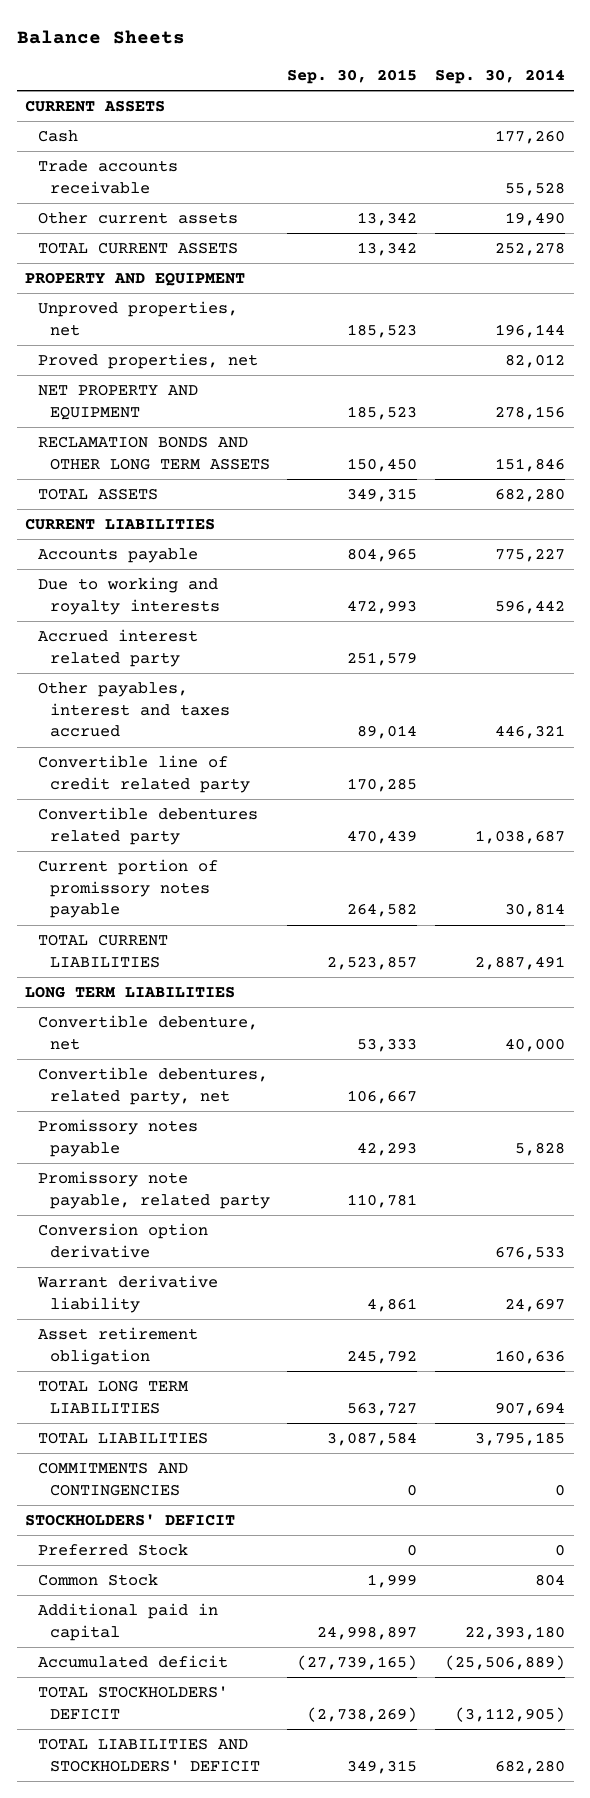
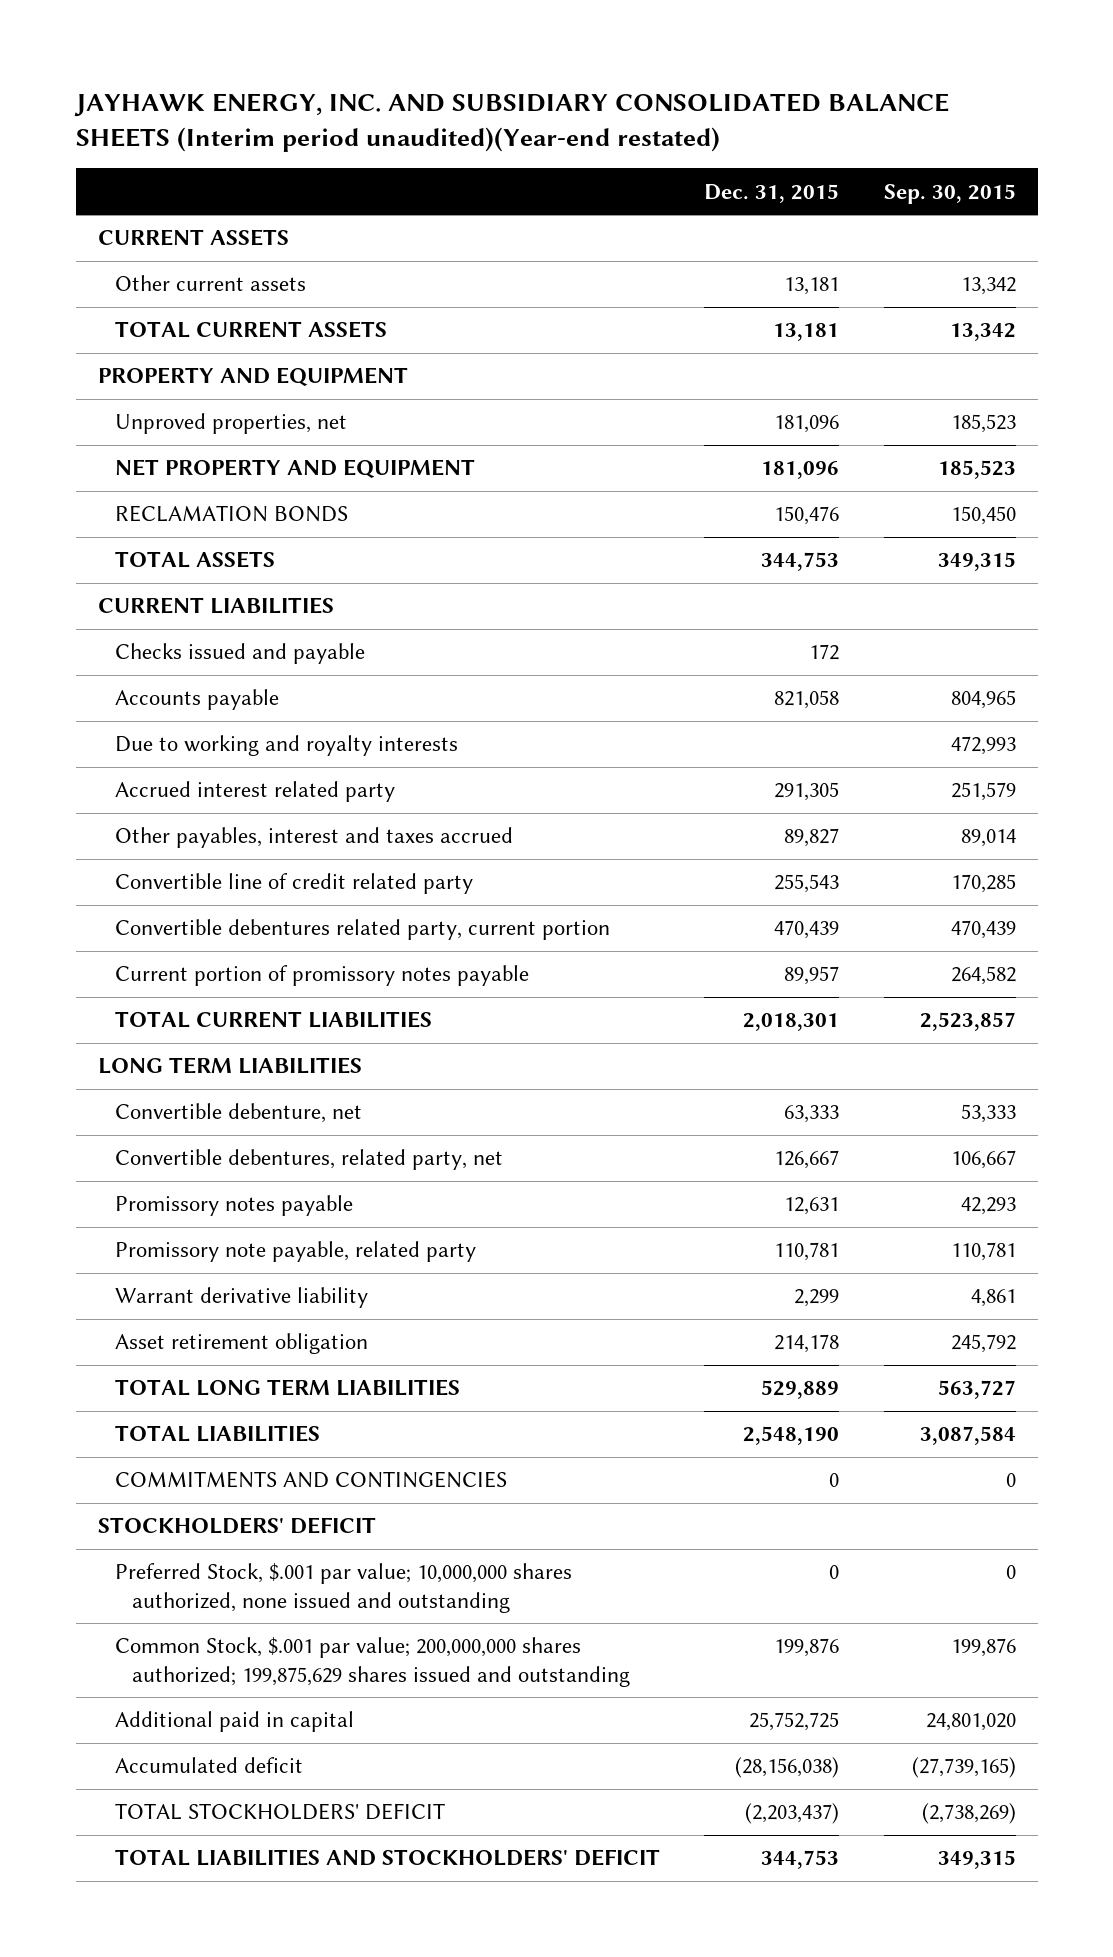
[16,29,185,44] Balance Sheets -> [73,92,949,152] JAYHAWK ENERGY, INC. AND SUBSIDIARY CONSOLIDATED BALANCE SHEETS (Interim period unaudited)(Year-end restated)
[434,68,565,84] Sep. 30, 2014 -> none
none -> [704,183,840,203] Dec. 31, 2015
[37,130,78,143] Cash -> none
[37,160,178,194] Trade accounts receivable -> none
[37,353,258,370] Proved properties, net -> none
[37,436,270,470] RECLAMATION BONDS AND OTHER LONG TERM ASSETS -> [115,505,349,523] RECLAMATION BONDS
none -> [115,643,366,665] Checks issued and payable
[37,807,258,845] Convertible debentures related party -> [115,919,611,941] Convertible debentures related party, current portion
[37,1223,208,1258] Conversion option derivative -> none
[37,1574,158,1587] Common Stock -> none
[37,1544,188,1557] Preferred Stock -> [115,1563,573,1613] Preferred Stock, $.001 par value; 10,000,000 shares authorized, none issued and outstanding
none -> [115,1637,631,1687] Common Stock, $.001 par value; 200,000,000 shares authorized; 199,875,629 shares issued and outstanding
[317,1625,418,1640] 24,998,897 -> [925,1713,1016,1732] 24,801,020

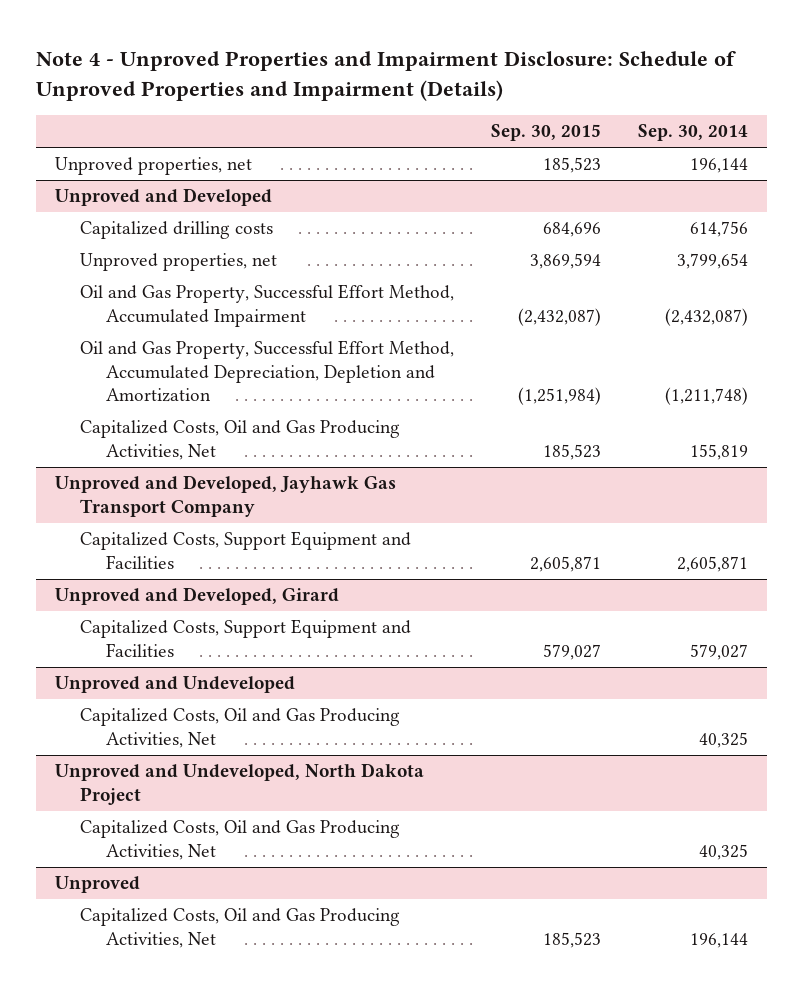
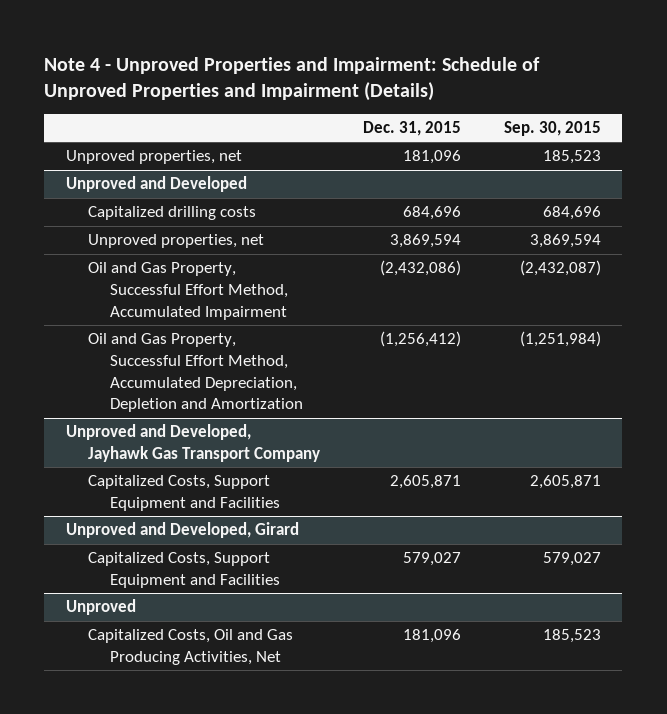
[36,51,737,101] Note 4 - Unproved Properties and Impairment Disclosure: Schedule of Unproved Properties and Impairment (Details) -> [44,56,541,101] Note 4 - Unproved Properties and Impairment: Schedule of Unproved Properties and Impairment (Details)
[638,124,749,142] Sep. 30, 2014 -> none
none -> [362,120,461,136] Dec. 31, 2015
[80,420,401,460] Capitalized Costs, Oil and Gas Producing Activities, Net -> none
[54,676,295,694] Unproved and Undeveloped -> none
[80,708,401,748] Capitalized Costs, Oil and Gas Producing Activities, Net -> none
[54,763,424,805] Unproved and Undeveloped, North Dakota Project -> none
[80,820,401,860] Capitalized Costs, Oil and Gas Producing Activities, Net -> none

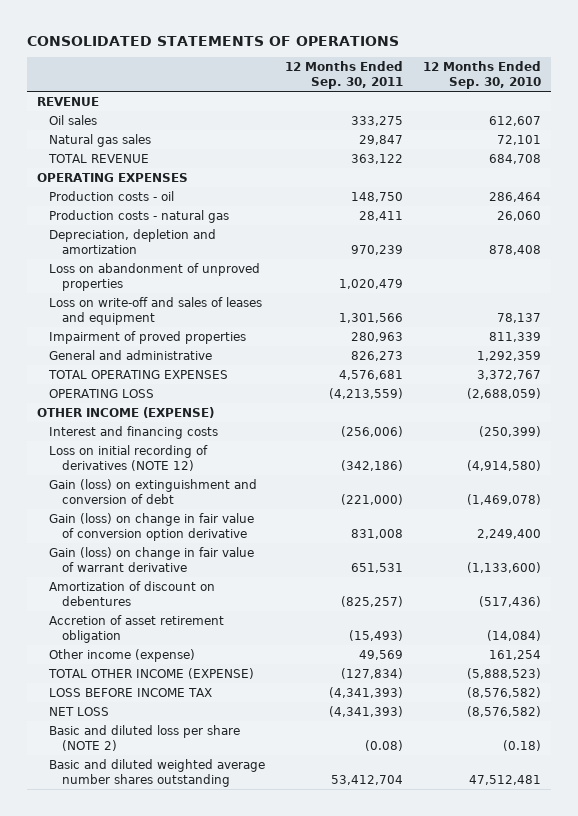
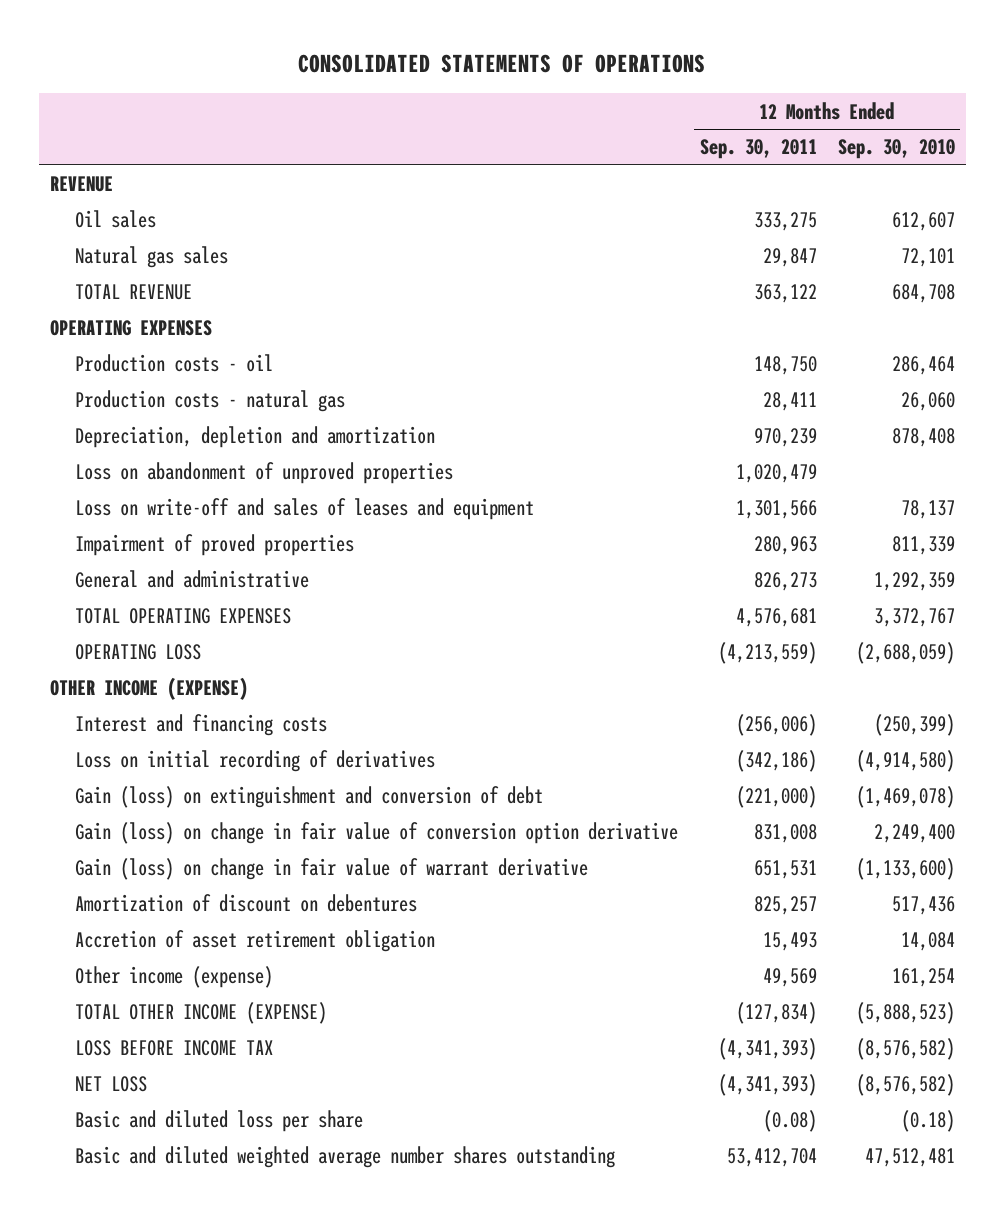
[49,444,209,471] Loss on initial recording of derivatives (NOTE 12) -> [75,750,436,773] Loss on initial recording of derivatives
[341,595,404,607] (825,257) -> [753,896,817,916] 825,257
[478,595,541,607] (517,436) -> [891,896,955,916] 517,436
[349,629,404,641] (15,493) -> [762,932,817,952] 15,493
[486,629,541,641] (14,084) -> [900,932,955,952] 14,084
[49,724,241,751] Basic and diluted loss per share (NOTE 2) -> [75,1110,364,1133] Basic and diluted loss per share

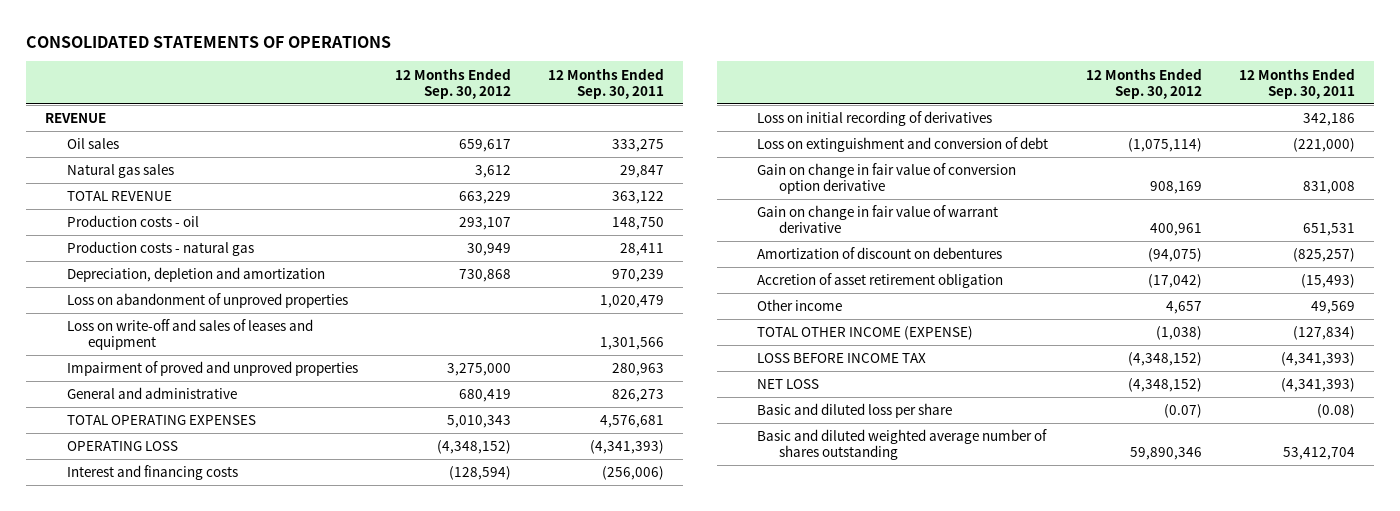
[837,139,955,160] Sep. 30, 2010 -> none
none -> [395,67,512,99] 12 Months Ended Sep. 30, 2012
[49,320,212,337] OPERATING EXPENSES -> none
[75,534,355,557] Impairment of proved properties -> [66,361,358,377] Impairment of proved and unproved properties
[49,677,248,701] OTHER INCOME (EXPENSE) -> none
[717,642,817,665] (4,213,559) -> [590,440,665,455] (4,341,393)
[735,750,817,773] (342,186) -> [1302,113,1355,127] 342,186
[75,786,544,809] Gain (loss) on extinguishment and conversion of debt -> [757,137,1049,153] Loss on extinguishment and conversion of debt
[75,822,679,845] Gain (loss) on change in fair value of conversion option derivative -> [757,163,1017,195] Gain on change in fair value of conversion option derivative
[75,858,589,881] Gain (loss) on change in fair value of warrant derivative -> [757,205,999,234] Gain on change in fair value of warrant derivative
[753,896,817,916] 825,257 -> [1292,248,1355,263] (825,257)
[762,932,817,952] 15,493 -> [1300,274,1355,289] (15,493)
[75,966,274,989] Other income (expense) -> [757,299,843,312] Other income
[75,1146,616,1169] Basic and diluted weighted average number shares outstanding -> [757,429,1048,461] Basic and diluted weighted average number of shares outstanding

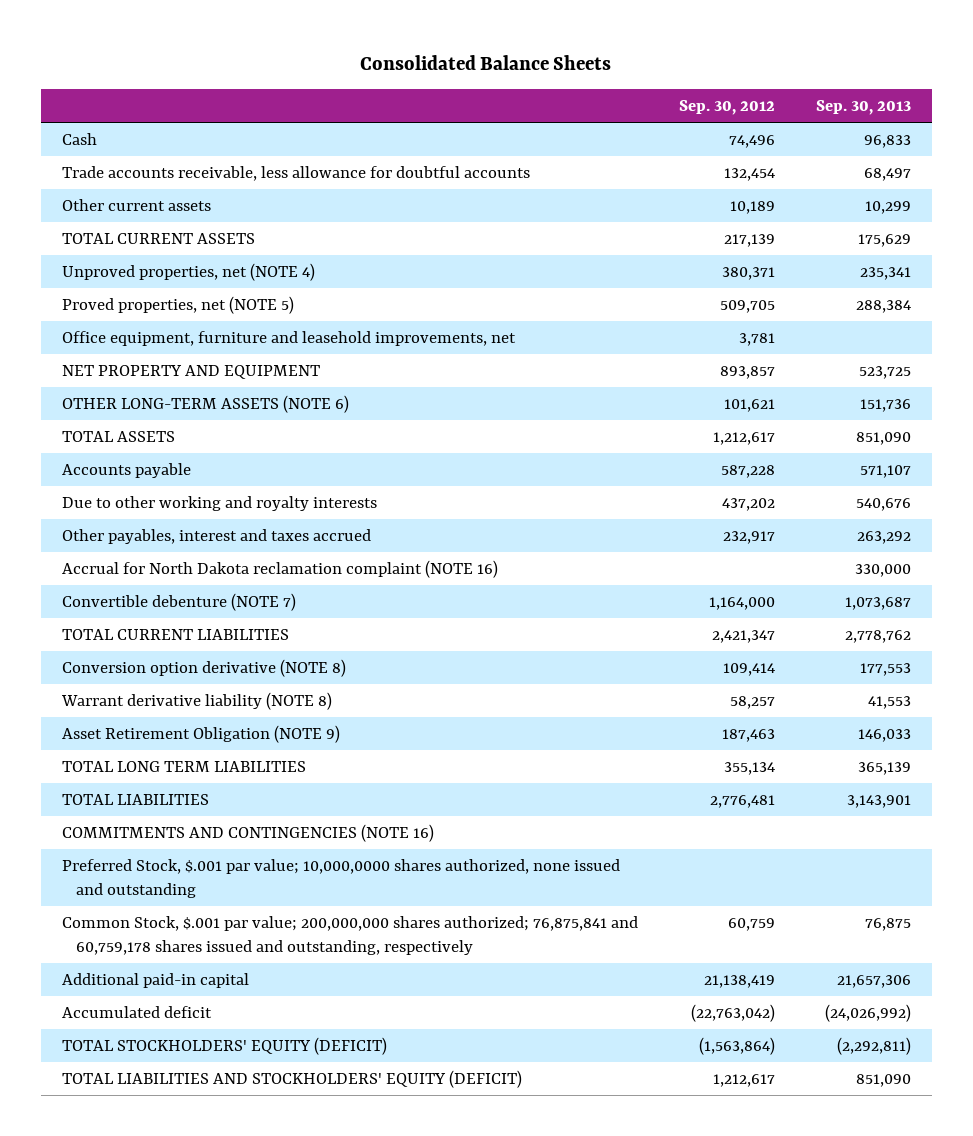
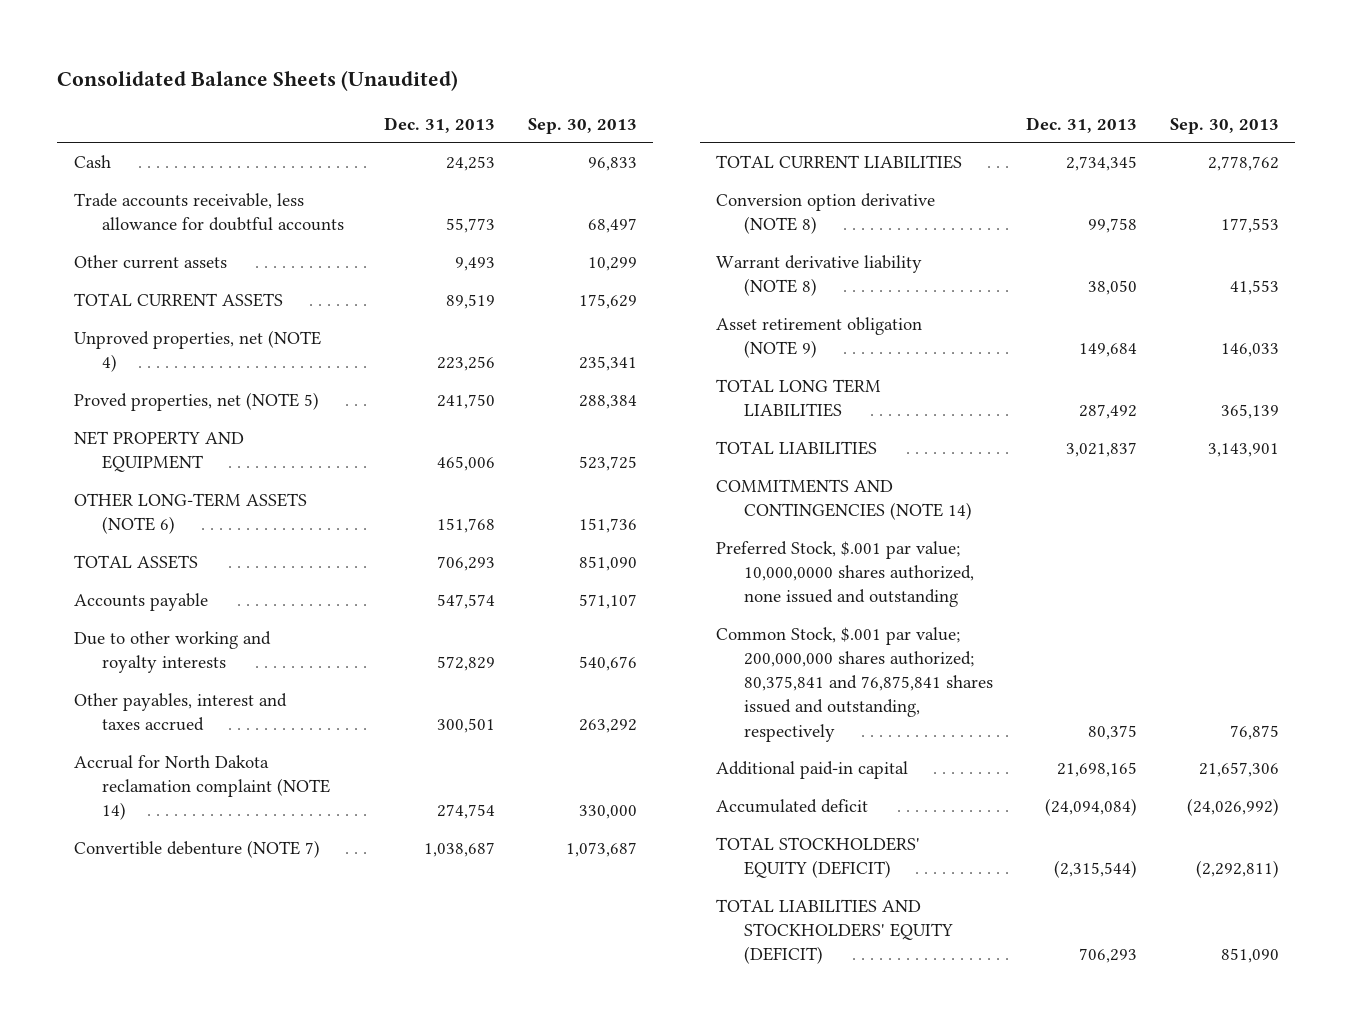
[360,55,612,71] Consolidated Balance Sheets -> [57,70,459,92] Consolidated Balance Sheets (Unaudited)
[678,99,775,115] Sep. 30, 2012 -> none
none -> [383,116,495,133] Dec. 31, 2013
[61,330,516,346] Office equipment, furniture and leasehold improvements, net -> none
[61,559,498,578] Accrual for North Dakota reclamation complaint (NOTE 16) -> [73,754,330,821] Accrual for North Dakota reclamation complaint (NOTE 14)
[61,724,340,743] Asset Retirement Obligation (NOTE 9) -> [716,316,923,359] Asset retirement obligation (NOTE 9)
[61,823,434,842] COMMITMENTS AND CONTINGENCIES (NOTE 16) -> [716,478,972,521] COMMITMENTS AND CONTINGENCIES (NOTE 14)
[61,915,638,956] Common Stock, $.001 par value; 200,000,000 shares authorized; 76,875,841 and 60,759,178 shares issued and outstanding, respectively -> [716,626,993,742] Common Stock, $.001 par value; 200,000,000 shares authorized; 80,375,841 and 76,875,841 shares issued and outstanding, respectively

